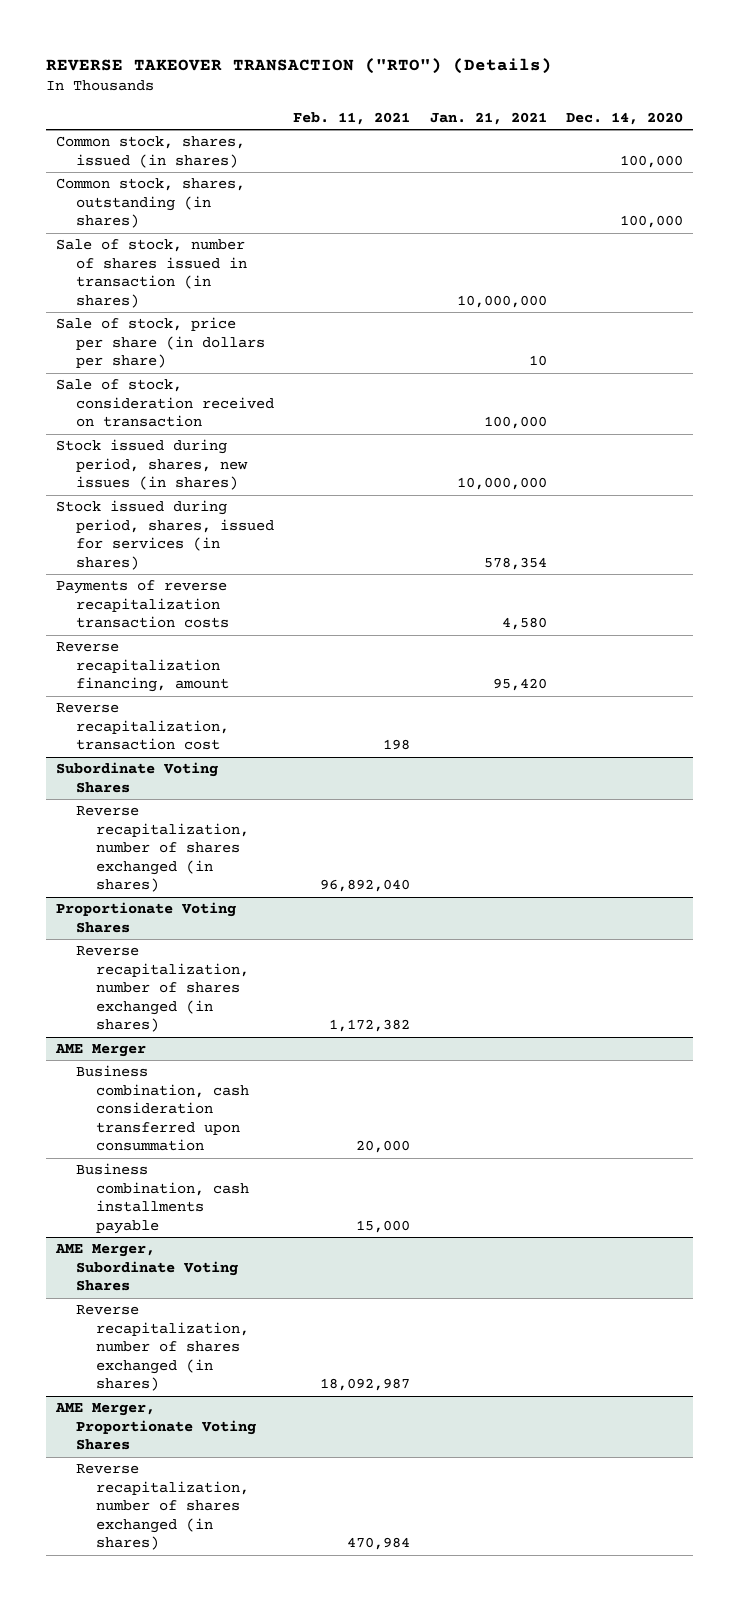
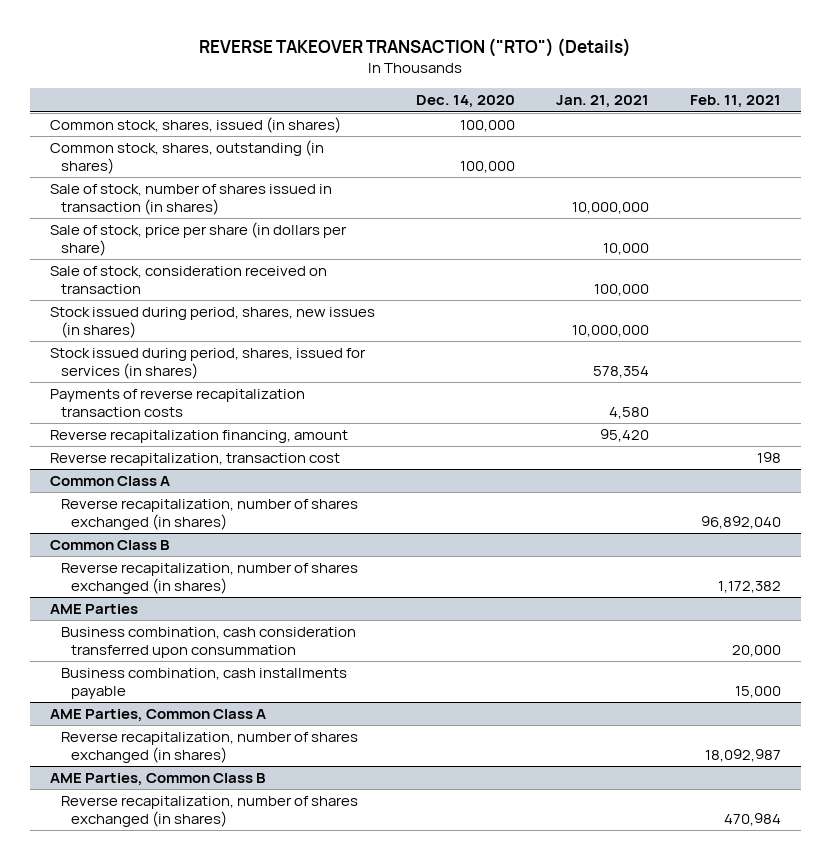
[528,355,547,367] 10 -> [602,243,649,256] 10,000
[55,762,218,793] Subordinate Voting Shares -> [50,476,171,487] Common Class A
[55,902,236,933] Proportionate Voting Shares -> [50,540,171,551] Common Class B
[54,1044,146,1058] AME Merger -> [50,604,139,615] AME Parties
[54,1244,239,1292] AME Merger, Subordinate Voting Shares -> [50,709,267,723] AME Parties, Common Class A
[54,1403,257,1451] AME Merger, Proportionate Voting Shares -> [50,773,267,787] AME Parties, Common Class B

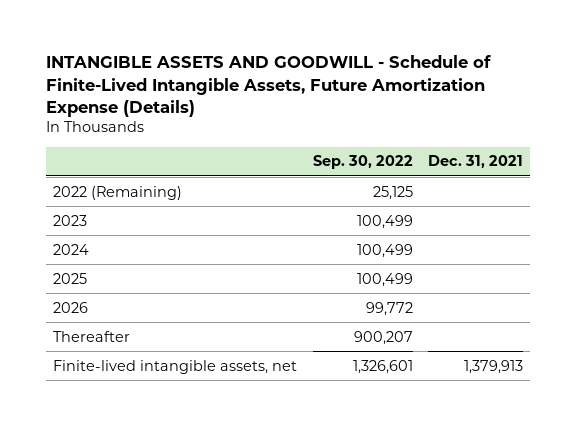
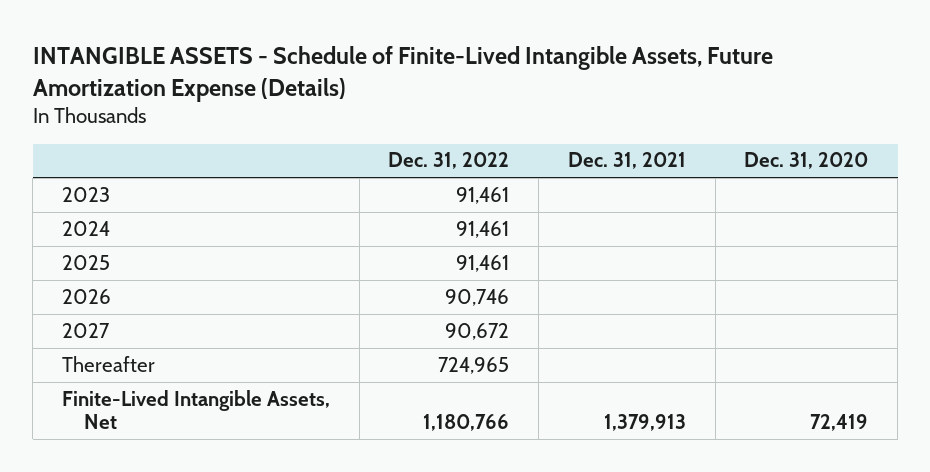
[45,55,491,117] INTANGIBLE ASSETS AND GOODWILL - Schedule of Finite-Lived Intangible Assets, Future Amortization Expense (Details) -> [32,46,773,102] INTANGIBLE ASSETS - Schedule of Finite-Lived Intangible Assets, Future Amortization Expense (Details)
[312,155,413,170] Sep. 30, 2022 -> none
none -> [388,152,510,170] Dec. 31, 2022
none -> [744,152,869,170] Dec. 31, 2020
[53,185,183,200] 2022 (Remaining) -> none
none -> [61,322,110,338] 2027
[53,359,298,374] Finite-lived intangible assets, net -> [61,389,330,430] Finite-Lived Intangible Assets, Net

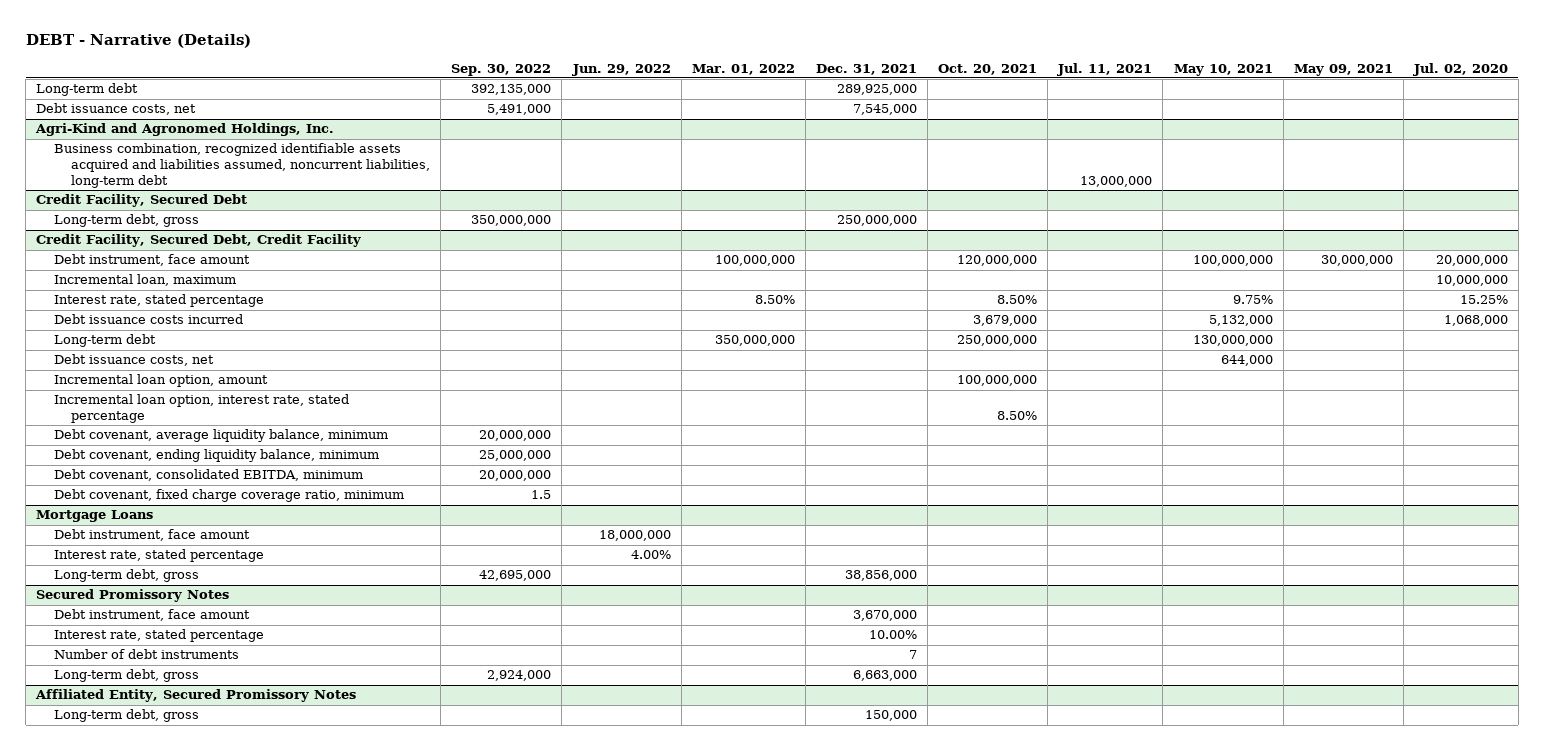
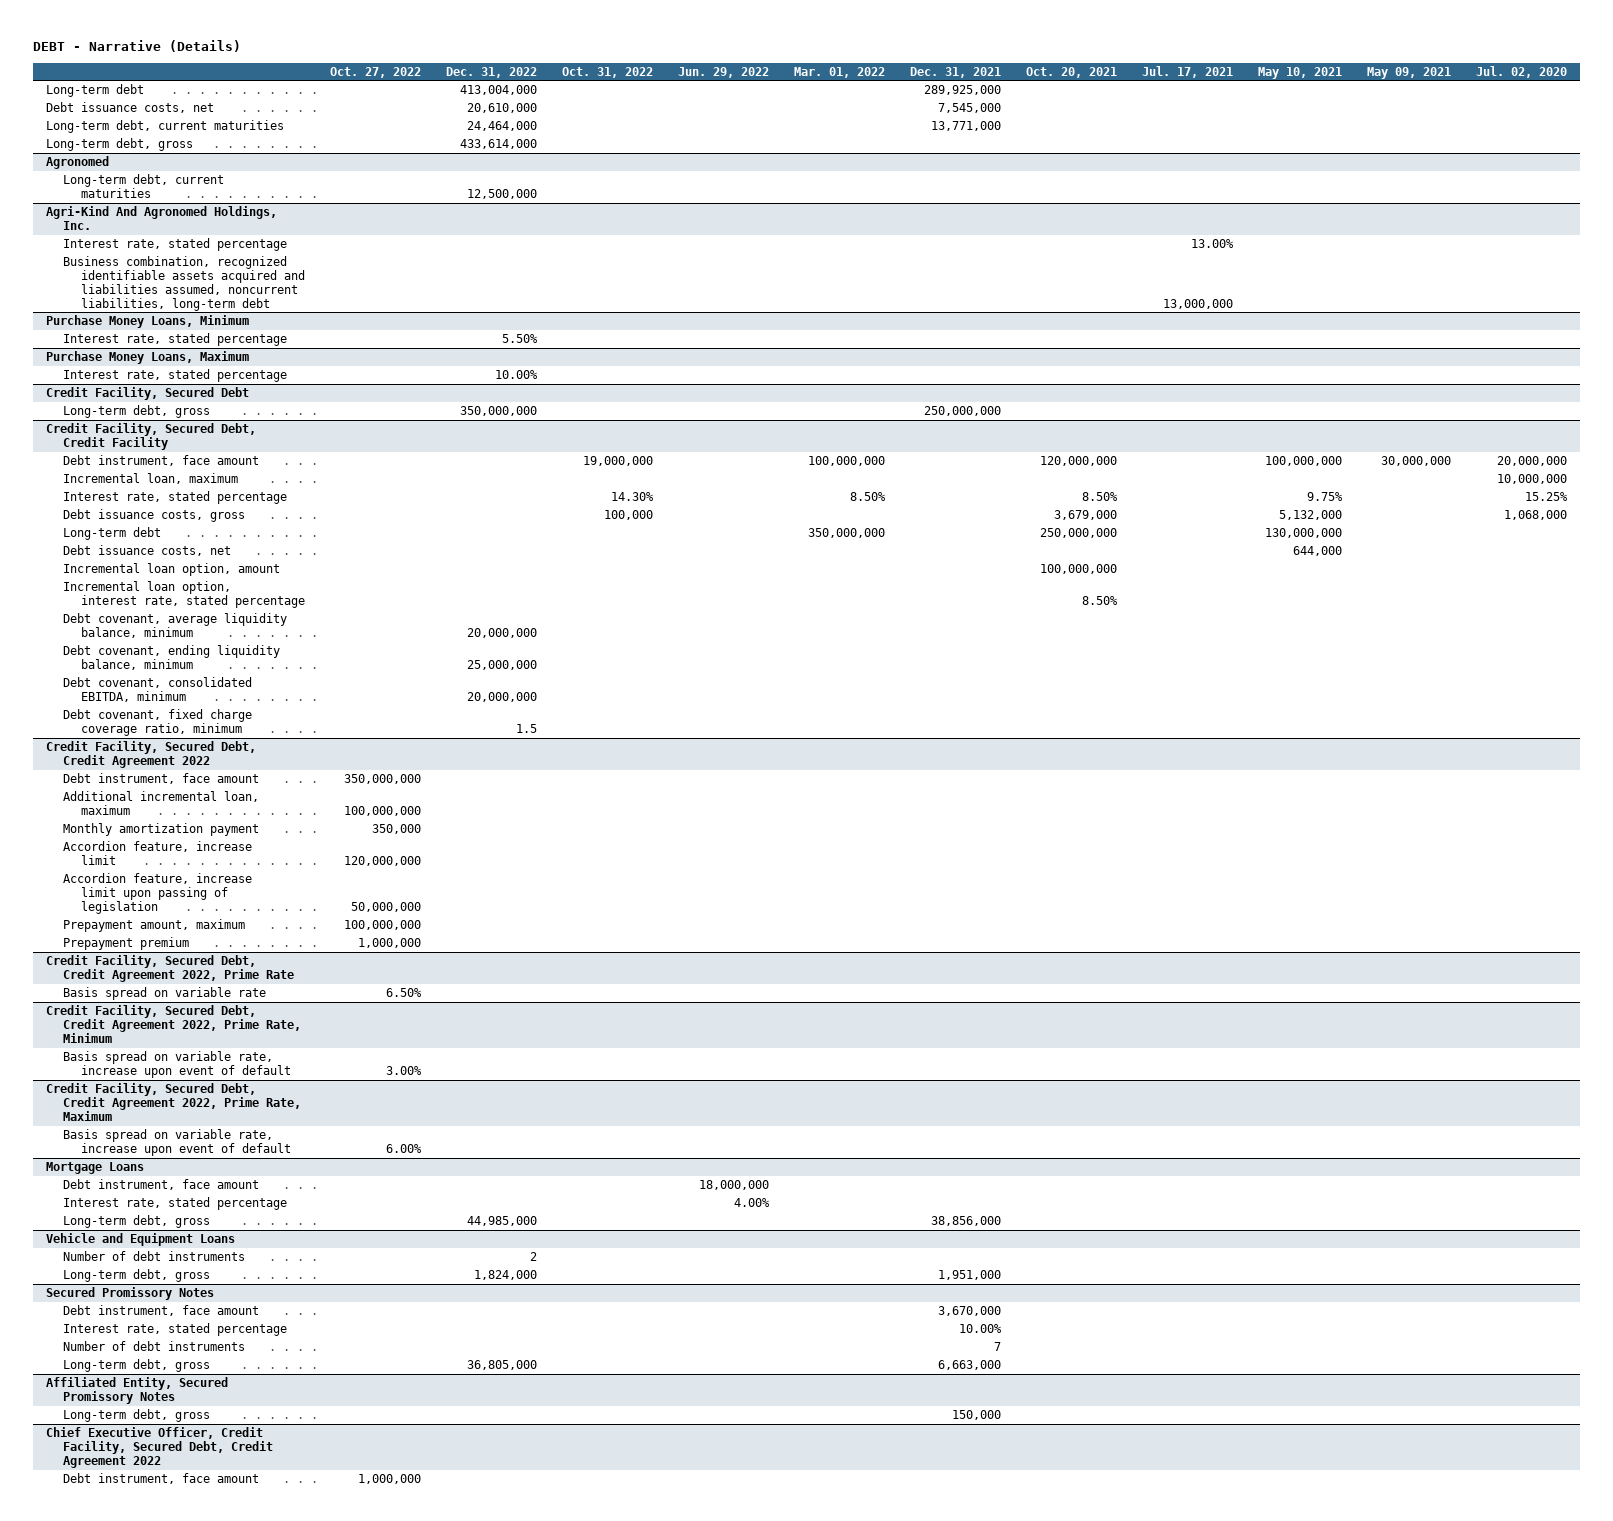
[451,63,552,76] Sep. 30, 2022 -> none
[1057,62,1153,76] Jul. 11, 2021 -> none
none -> [330,66,422,78] Oct. 27, 2022
none -> [446,66,538,78] Dec. 31, 2022
none -> [562,66,654,78] Oct. 31, 2022
none -> [1142,65,1234,78] Jul. 17, 2021
none -> [45,120,284,134] Long-term debt, current maturities
none -> [45,138,193,152] Long-term debt, gross
none -> [45,156,109,170] Agronomed
none -> [63,174,225,198] Long-term debt, current maturities
[35,123,335,137] Agri-Kind and Agronomed Holdings, Inc. -> [45,206,277,230] Agri-Kind And Agronomed Holdings, Inc.
none -> [63,238,288,252] Interest rate, stated percentage
none -> [45,315,249,329] Purchase Money Loans, Minimum
none -> [63,333,288,347] Interest rate, stated percentage
none -> [45,351,249,365] Purchase Money Loans, Maximum
none -> [63,369,288,383] Interest rate, stated percentage
[53,314,243,325] Debt issuance costs incurred -> [63,509,246,523] Debt issuance costs, gross
none -> [45,741,256,768] Credit Facility, Secured Debt, Credit Agreement 2022
none -> [63,773,260,785] Debt instrument, face amount
none -> [63,791,260,815] Additional incremental loan, maximum
none -> [63,823,260,837] Monthly amortization payment
none -> [63,841,253,865] Accordion feature, increase limit
none -> [63,873,253,914] Accordion feature, increase limit upon passing of legislation
none -> [63,919,246,933] Prepayment amount, maximum
none -> [63,937,190,951] Prepayment premium
none -> [45,955,295,982] Credit Facility, Secured Debt, Credit Agreement 2022, Prime Rate
none -> [63,987,267,1001] Basis spread on variable rate
none -> [45,1005,302,1043] Credit Facility, Secured Debt, Credit Agreement 2022, Prime Rate, Minimum
none -> [63,1051,292,1078] Basis spread on variable rate, increase upon event of default
none -> [45,1083,302,1121] Credit Facility, Secured Debt, Credit Agreement 2022, Prime Rate, Maximum
none -> [63,1129,292,1156] Basis spread on variable rate, increase upon event of default
none -> [45,1233,235,1247] Vehicle and Equipment Loans
none -> [63,1251,246,1262] Number of debt instruments
none -> [63,1269,211,1283] Long-term debt, gross
none -> [45,1427,274,1468] Chief Executive Officer, Credit Facility, Secured Debt, Credit Agreement 2022
none -> [63,1473,260,1485] Debt instrument, face amount

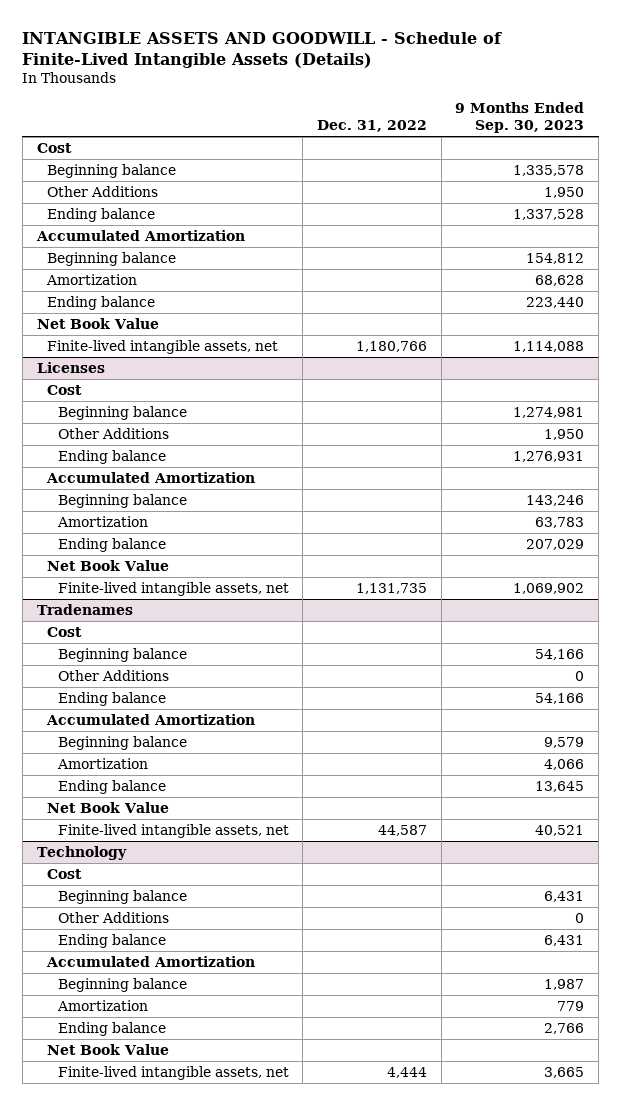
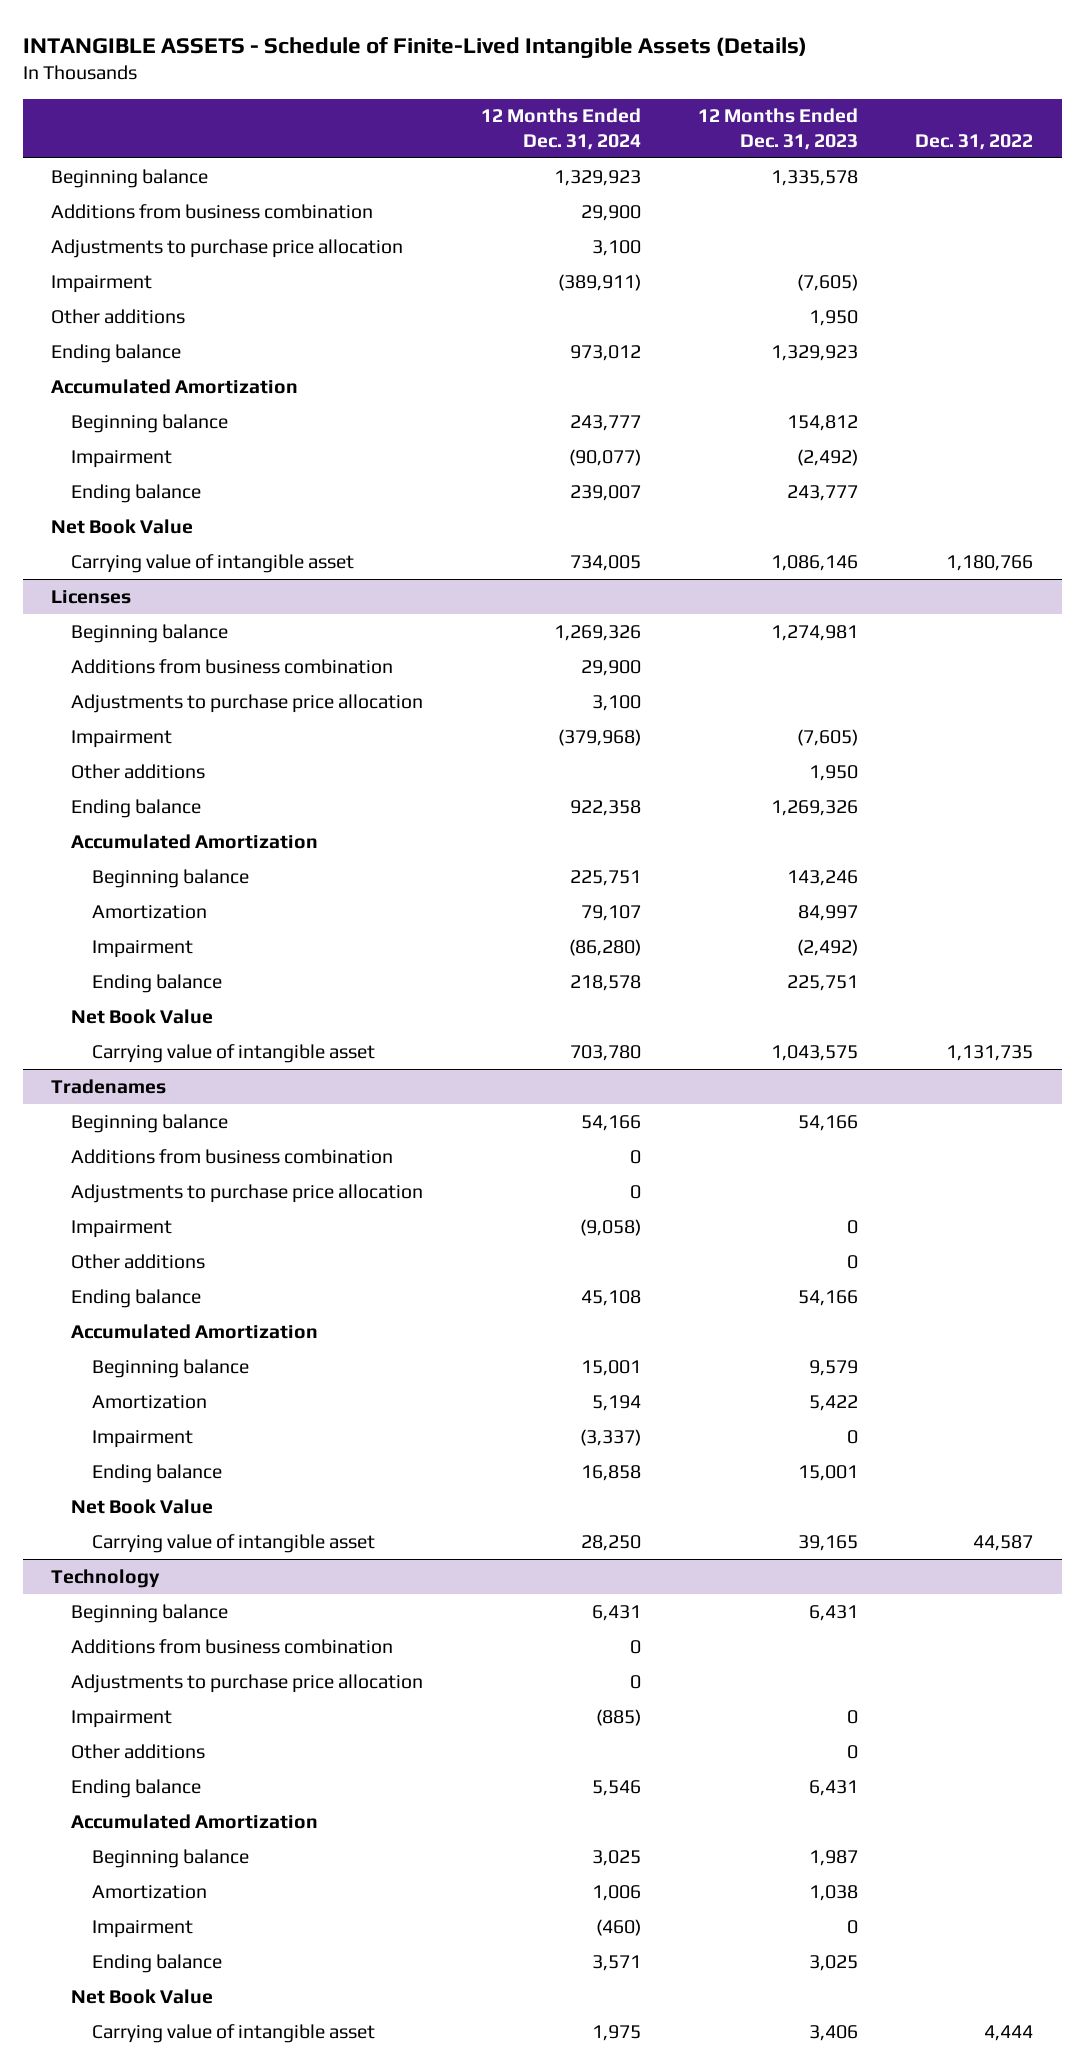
[22,31,503,68] INTANGIBLE ASSETS AND GOODWILL - Schedule of Finite-Lived Intangible Assets (Details) -> [22,36,807,58] INTANGIBLE ASSETS - Schedule of Finite-Lived Intangible Assets (Details)
[455,101,585,134] 9 Months Ended Sep. 30, 2023 -> none
none -> [480,108,641,150] 12 Months Ended Dec. 31, 2024
none -> [698,108,859,150] 12 Months Ended Dec. 31, 2023
[36,142,72,153] Cost -> none
[47,185,159,197] Other Additions -> [51,203,374,219] Additions from business combination
none -> [51,238,404,258] Adjustments to purchase price allocation
none -> [51,274,153,293] Impairment
none -> [51,308,186,324] Other additions
[46,273,138,285] Amortization -> none
none -> [71,449,173,468] Impairment
[47,339,279,354] Finite-lived intangible assets, net -> [71,553,355,573] Carrying value of intangible asset
[47,384,83,395] Cost -> none
[57,427,169,439] Other Additions -> [71,658,394,674] Additions from business combination
none -> [71,693,424,713] Adjustments to purchase price allocation
none -> [71,729,173,748] Impairment
none -> [71,763,206,779] Other additions
none -> [91,939,193,958] Impairment
[57,581,289,596] Finite-lived intangible assets, net -> [91,1043,375,1063] Carrying value of intangible asset
[47,626,83,637] Cost -> none
[57,669,169,681] Other Additions -> [71,1148,394,1164] Additions from business combination
none -> [71,1183,424,1203] Adjustments to purchase price allocation
none -> [71,1219,173,1238] Impairment
none -> [71,1253,206,1269] Other additions
none -> [91,1429,193,1448] Impairment
[57,823,289,838] Finite-lived intangible assets, net -> [91,1533,375,1553] Carrying value of intangible asset
[47,868,83,879] Cost -> none
[57,911,169,923] Other Additions -> [71,1638,394,1654] Additions from business combination
none -> [71,1673,424,1693] Adjustments to purchase price allocation
none -> [71,1709,173,1728] Impairment
none -> [71,1743,206,1759] Other additions
none -> [91,1919,193,1938] Impairment
[57,1065,289,1080] Finite-lived intangible assets, net -> [91,2023,375,2043] Carrying value of intangible asset

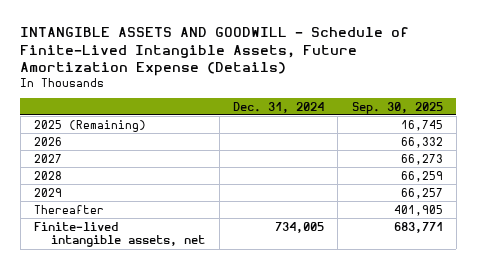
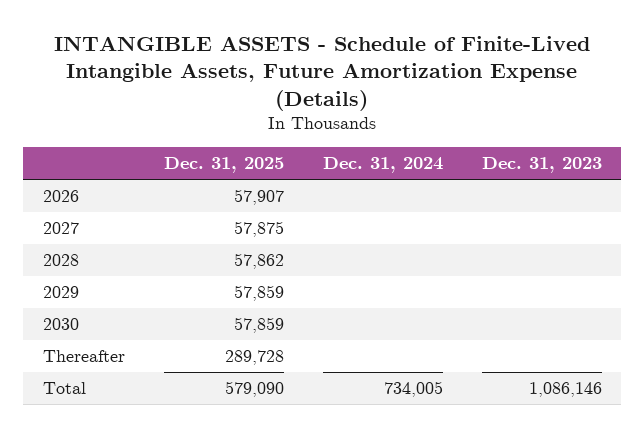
[20,27,410,76] INTANGIBLE ASSETS AND GOODWILL - Schedule of Finite-Lived Intangible Assets, Future Amortization Expense (Details) -> [54,35,591,111] INTANGIBLE ASSETS - Schedule of Finite-Lived Intangible Assets, Future Amortization Expense (Details)
[351,101,443,114] Sep. 30, 2025 -> none
none -> [163,157,284,174] Dec. 31, 2025
none -> [481,157,602,174] Dec. 31, 2023
[33,119,146,132] 2025 (Remaining) -> none
none -> [42,318,79,331] 2030
[33,221,206,248] Finite-lived intangible assets, net -> [42,382,86,395] Total

